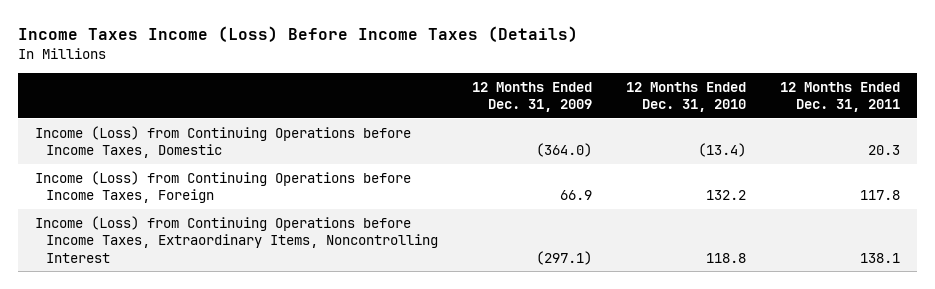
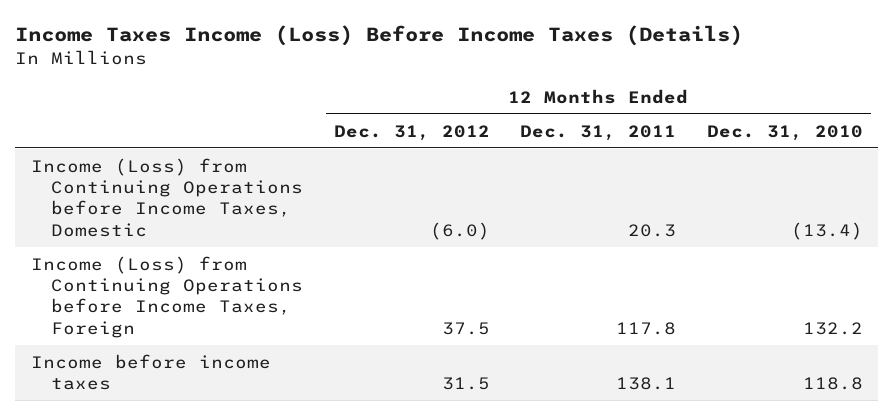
[471,81,592,113] 12 Months Ended Dec. 31, 2009 -> none
none -> [333,124,490,141] Dec. 31, 2012
[35,215,438,263] Income (Loss) from Continuing Operations before Income Taxes, Extraordinary Items, Noncontrolling Interest -> [30,353,271,390] Income before income taxes

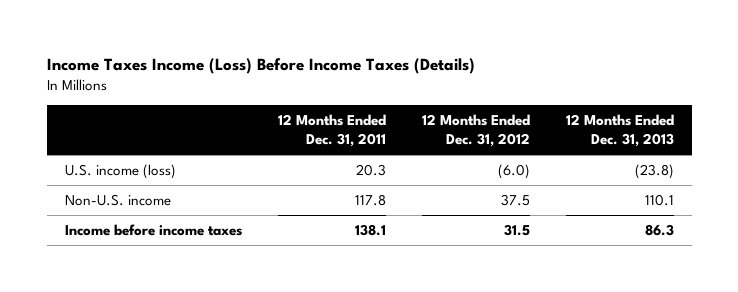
[706,124,863,141] Dec. 31, 2010 -> none
none -> [565,113,674,148] 12 Months Ended Dec. 31, 2013
[30,157,304,237] Income (Loss) from Continuing Operations before Income Taxes, Domestic -> [64,164,176,180] U.S. income (loss)
[30,255,304,338] Income (Loss) from Continuing Operations before Income Taxes, Foreign -> [64,194,171,207] Non-U.S. income

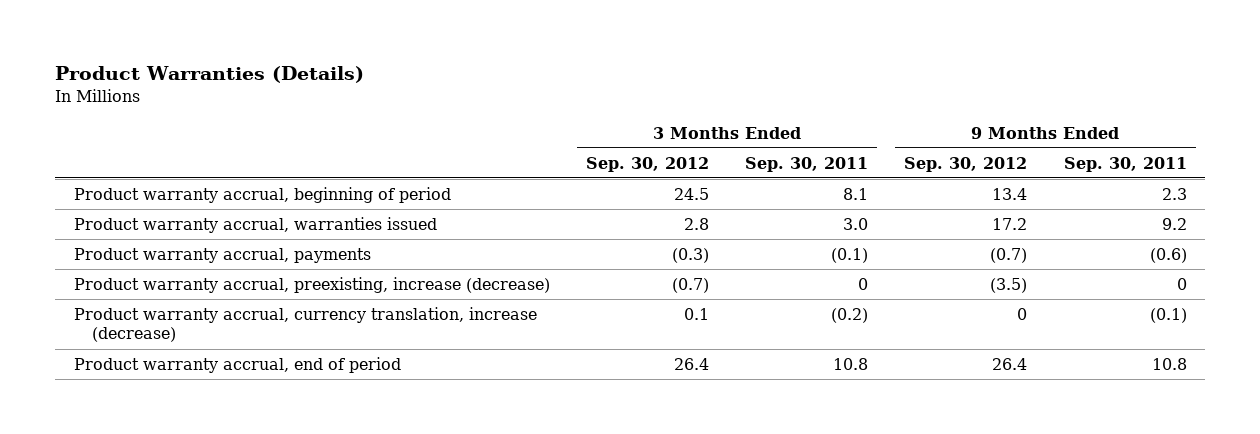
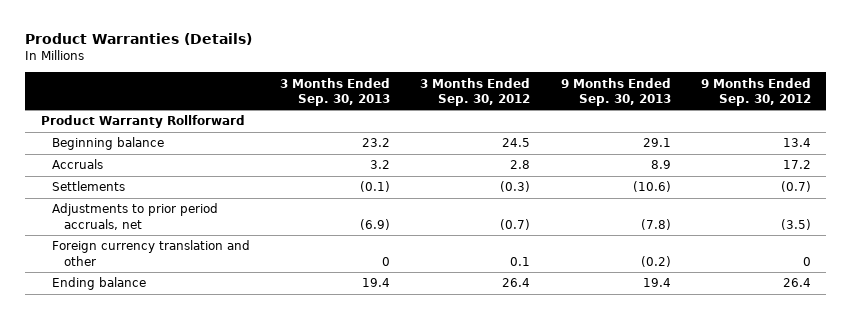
[745,156,869,172] Sep. 30, 2011 -> none
[1063,156,1187,172] Sep. 30, 2011 -> none
none -> [280,77,391,106] 3 Months Ended Sep. 30, 2013
none -> [560,77,671,106] 9 Months Ended Sep. 30, 2013
none -> [40,115,245,129] Product Warranty Rollforward
[73,186,451,203] Product warranty accrual, beginning of period -> [52,137,165,151] Beginning balance
[73,216,437,233] Product warranty accrual, warranties issued -> [52,159,104,170] Accruals
[73,247,371,263] Product warranty accrual, payments -> [52,181,126,192] Settlements
[73,276,550,293] Product warranty accrual, preexisting, increase (decrease) -> [52,203,219,230] Adjustments to prior period accruals, net
[73,306,537,343] Product warranty accrual, currency translation, increase (decrease) -> [52,240,251,266] Foreign currency translation and other
[73,356,401,373] Product warranty accrual, end of period -> [52,277,147,291] Ending balance

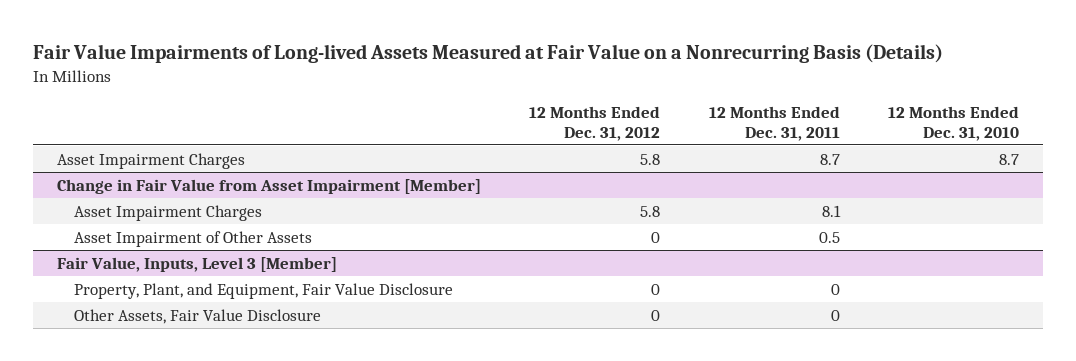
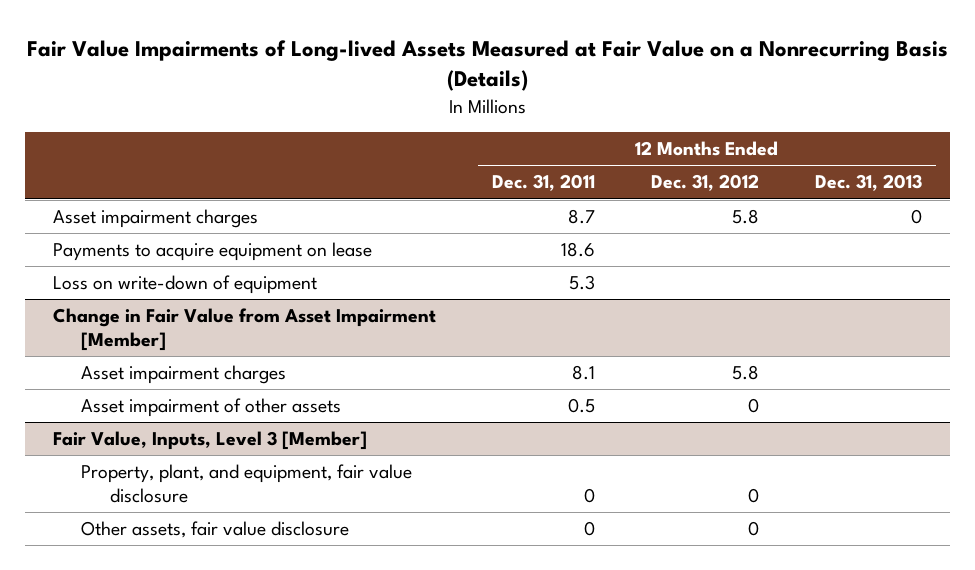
[887,105,1019,141] 12 Months Ended Dec. 31, 2010 -> none
none -> [815,174,923,192] Dec. 31, 2013
[57,152,246,169] Asset Impairment Charges -> [53,209,259,229] Asset impairment charges
none -> [53,242,373,262] Payments to acquire equipment on lease
none -> [53,275,318,295] Loss on write-down of equipment
[73,204,262,221] Asset Impairment Charges -> [81,365,287,385] Asset impairment charges
[73,230,312,247] Asset Impairment of Other Assets -> [81,398,342,418] Asset impairment of other assets
[73,282,453,299] Property, Plant, and Equipment, Fair Value Disclosure -> [81,464,413,504] Property, plant, and equipment, fair value disclosure
[73,308,321,324] Other Assets, Fair Value Disclosure -> [81,521,350,539] Other assets, fair value disclosure

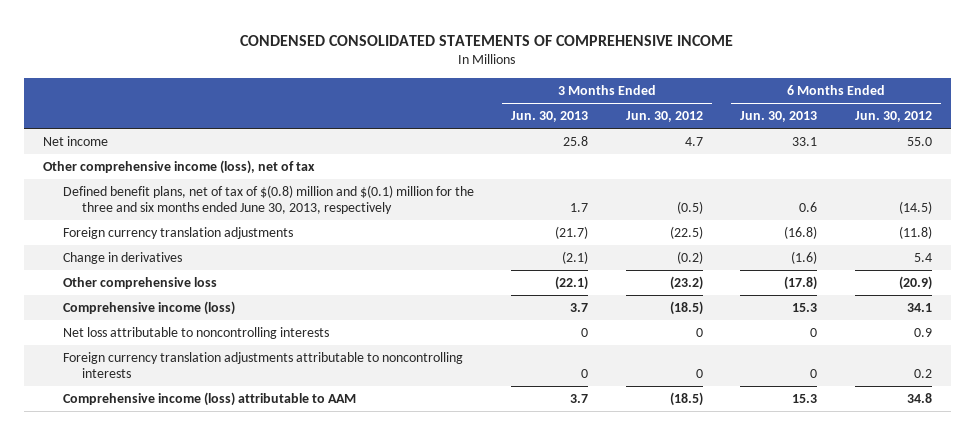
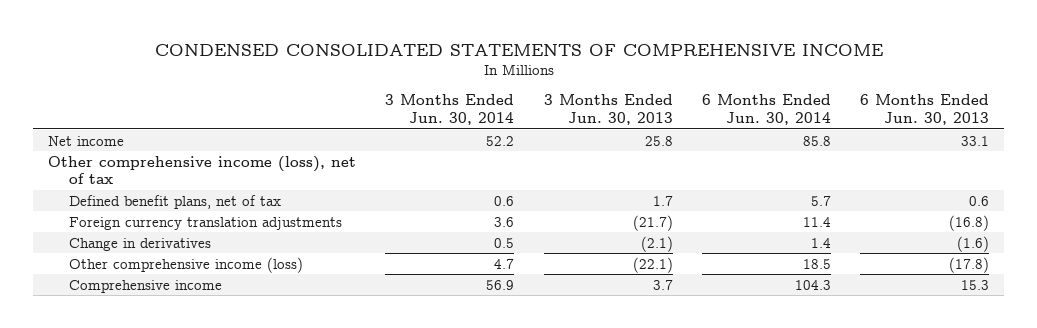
[625,111,703,123] Jun. 30, 2012 -> none
[854,111,932,123] Jun. 30, 2012 -> none
none -> [385,94,515,126] 3 Months Ended Jun. 30, 2014
none -> [701,94,831,126] 6 Months Ended Jun. 30, 2014
[62,185,474,215] Defined benefit plans, net of tax of $(0.8) million and $(0.1) million for the three and six months ended June 30, 2013, respectively -> [69,194,282,209] Defined benefit plans, net of tax
[62,327,329,340] Net loss attributable to noncontrolling interests -> none
[62,352,463,379] Foreign currency translation adjustments attributable to noncontrolling interests -> none
[62,392,356,407] Comprehensive income (loss) attributable to AAM -> none
[62,277,217,290] Other comprehensive loss -> [69,256,304,273] Other comprehensive income (loss)
[62,301,235,316] Comprehensive income (loss) -> [69,279,223,293] Comprehensive income

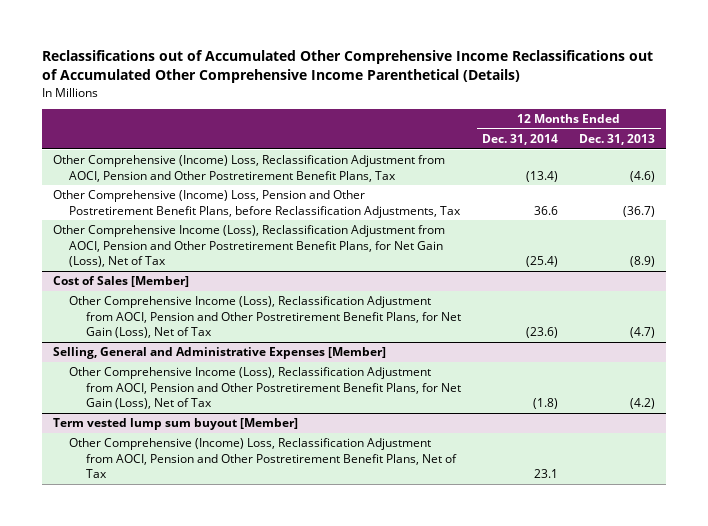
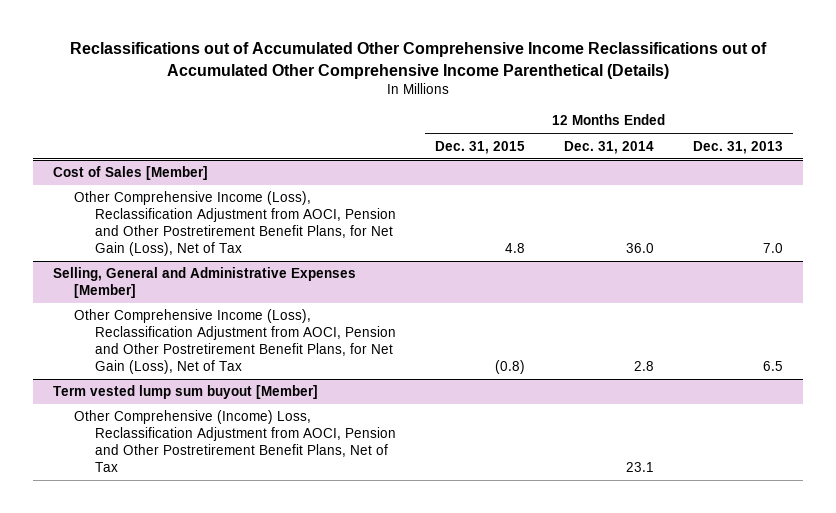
none -> [435,140,526,154] Dec. 31, 2015
[52,155,445,182] Other Comprehensive (Income) Loss, Reclassification Adjustment from AOCI, Pension and Other Postretirement Benefit Plans, Tax -> none
[52,190,462,218] Other Comprehensive (Income) Loss, Pension and Other Postretirement Benefit Plans, before Reclassification Adjustments, Tax -> none
[52,225,445,268] Other Comprehensive Income (Loss), Reclassification Adjustment from AOCI, Pension and Other Postretirement Benefit Plans, for Net Gain (Loss), Net of Tax -> none
[526,327,559,339] (23.6) -> [626,242,655,253] 36.0
[630,327,656,339] (4.7) -> [763,242,784,253] 7.0
[533,398,559,410] (1.8) -> [634,360,655,371] 2.8
[630,398,656,410] (4.2) -> [763,360,784,371] 6.5

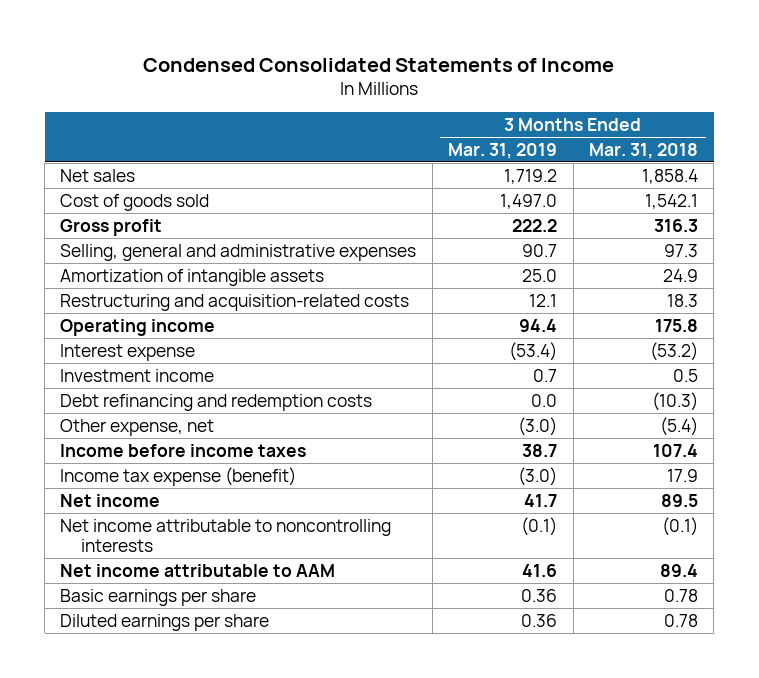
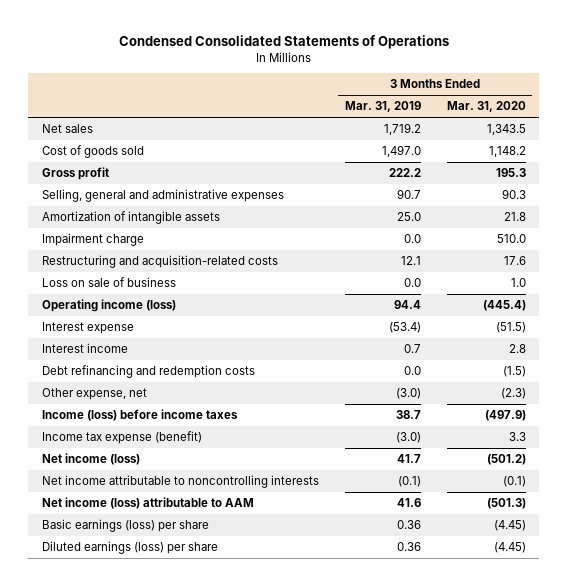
[143,57,615,72] Condensed Consolidated Statements of Income -> [118,35,449,50] Condensed Consolidated Statements of Operations
[589,142,699,159] Mar. 31, 2018 -> none
none -> [446,101,526,113] Mar. 31, 2020
none -> [41,233,144,247] Impairment charge
none -> [41,277,176,288] Loss on sale of business
[60,318,216,336] Operating income -> [41,299,176,313] Operating income (loss)
[60,368,215,382] Investment income -> [41,343,128,354] Interest income
[60,443,307,457] Income before income taxes -> [41,409,238,422] Income (loss) before income taxes
[60,493,161,507] Net income -> [41,453,140,466] Net income (loss)
[60,563,336,577] Net income attributable to AAM -> [41,497,254,510] Net income (loss) attributable to AAM
[60,588,257,606] Basic earnings per share -> [41,519,209,533] Basic earnings (loss) per share
[60,613,270,631] Diluted earnings per share -> [41,541,218,555] Diluted earnings (loss) per share

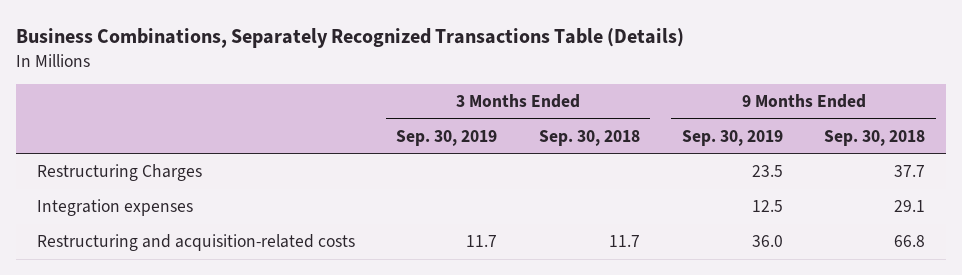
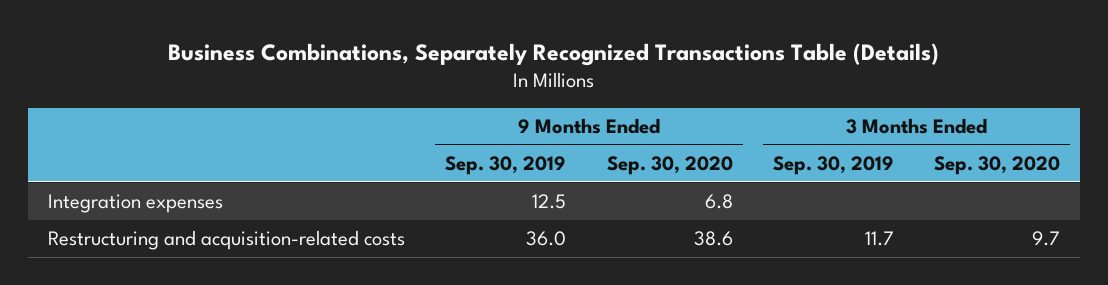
[539,129,641,146] Sep. 30, 2018 -> none
[824,129,926,146] Sep. 30, 2018 -> none
none -> [606,155,733,175] Sep. 30, 2020
none -> [934,155,1061,175] Sep. 30, 2020
[36,164,202,182] Restructuring Charges -> none

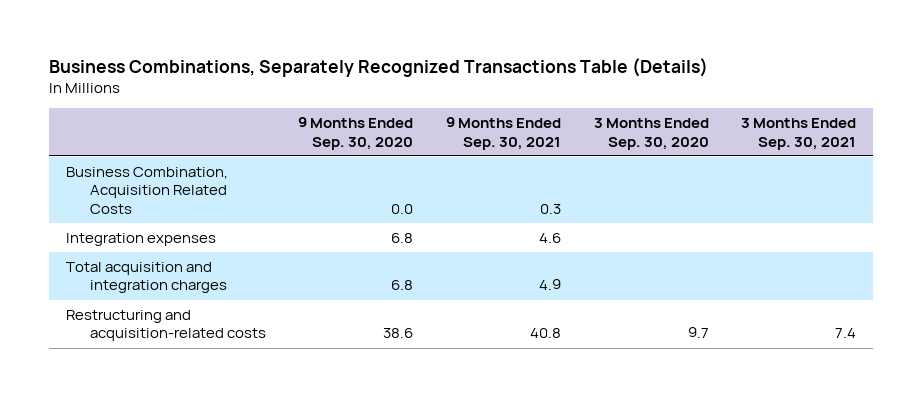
[445,155,567,175] Sep. 30, 2019 -> none
[772,155,894,175] Sep. 30, 2019 -> none
none -> [445,117,561,150] 9 Months Ended Sep. 30, 2021
none -> [741,118,857,150] 3 Months Ended Sep. 30, 2021
none -> [65,167,228,214] Business Combination, Acquisition Related Costs
none -> [65,262,227,294] Total acquisition and integration charges

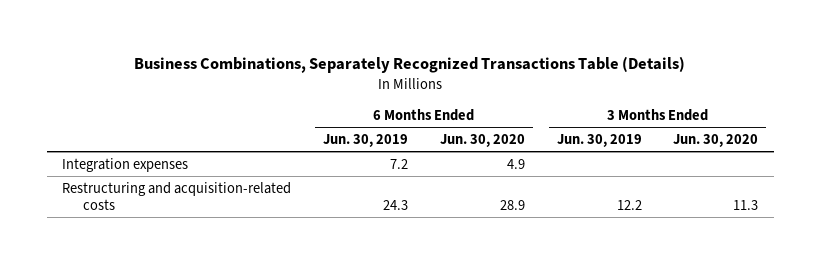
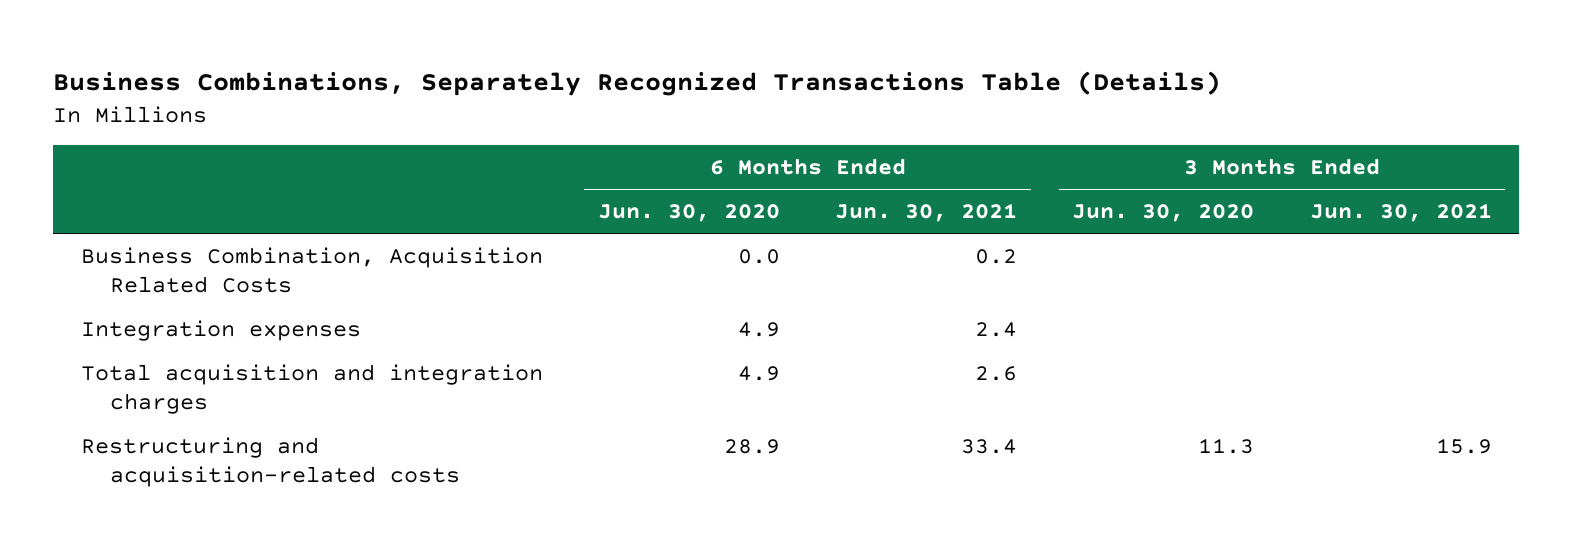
[323,133,409,147] Jun. 30, 2019 -> none
[556,133,642,147] Jun. 30, 2019 -> none
none -> [835,203,1018,223] Jun. 30, 2021
none -> [1309,203,1492,223] Jun. 30, 2021
none -> [80,246,543,294] Business Combination, Acquisition Related Costs
none -> [80,363,543,415] Total acquisition and integration charges

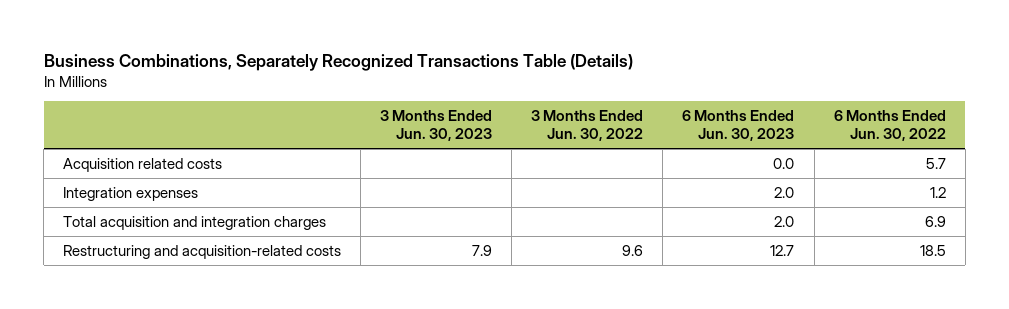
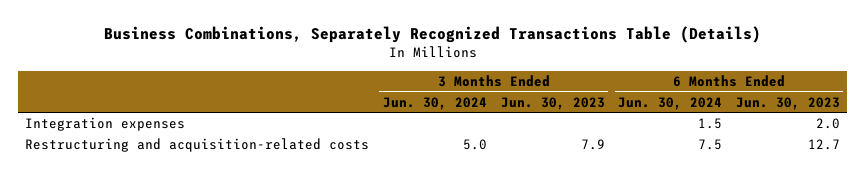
[531,110,644,142] 3 Months Ended Jun. 30, 2022 -> none
[833,110,946,142] 6 Months Ended Jun. 30, 2022 -> none
none -> [382,96,487,110] Jun. 30, 2024
none -> [618,96,723,110] Jun. 30, 2024
[63,158,223,173] Acquisition related costs -> none
[63,216,327,231] Total acquisition and integration charges -> none

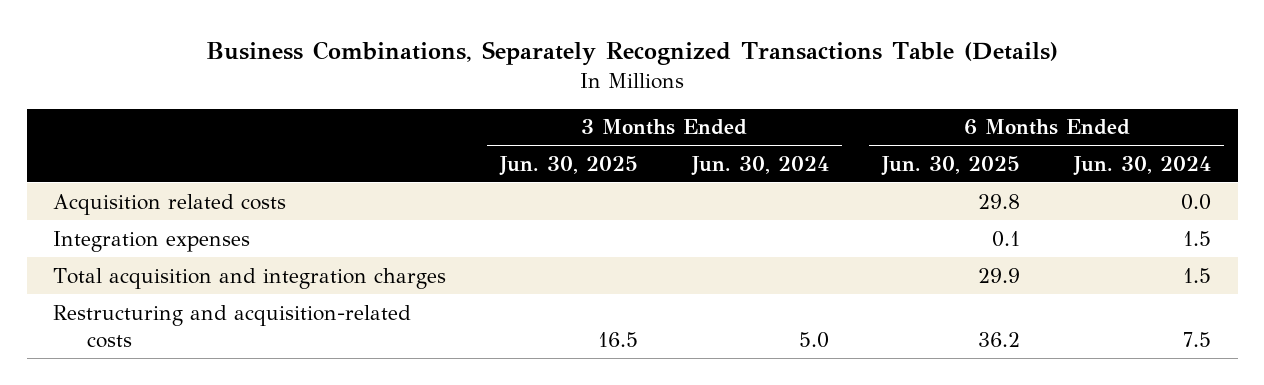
[500,96,605,110] Jun. 30, 2023 -> none
[736,96,841,110] Jun. 30, 2023 -> none
none -> [499,155,639,176] Jun. 30, 2025
none -> [881,155,1021,176] Jun. 30, 2025
none -> [53,193,287,215] Acquisition related costs
none -> [53,267,447,289] Total acquisition and integration charges

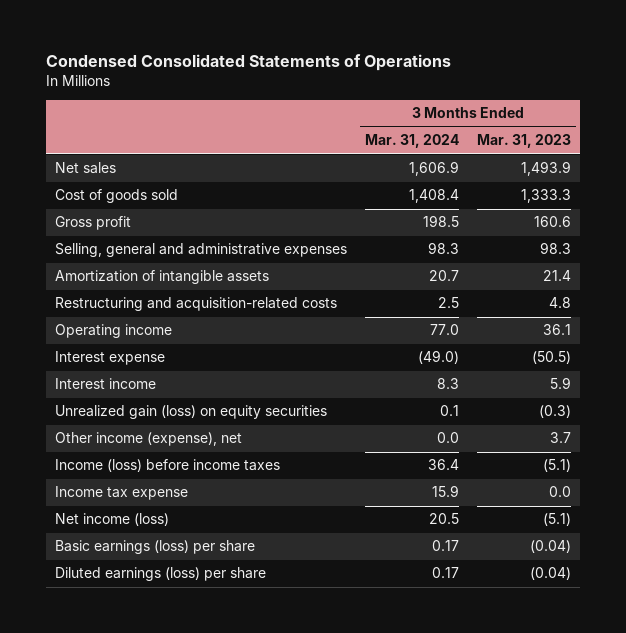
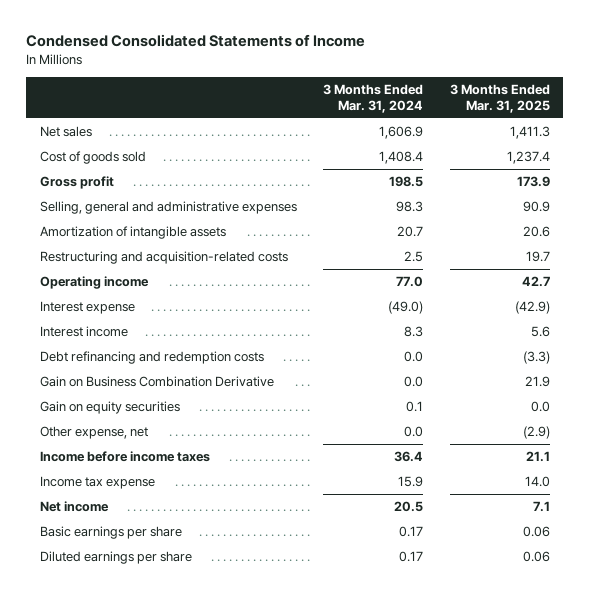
[45,54,451,72] Condensed Consolidated Statements of Operations -> [26,34,366,48] Condensed Consolidated Statements of Income
[477,134,572,149] Mar. 31, 2023 -> none
none -> [449,83,550,114] 3 Months Ended Mar. 31, 2025
none -> [39,350,264,364] Debt refinancing and redemption costs
none -> [39,375,274,387] Gain on Business Combination Derivative
[54,405,327,420] Unrealized gain (loss) on equity securities -> [39,400,180,414] Gain on equity securities
[54,432,242,447] Other income (expense), net -> [39,425,148,439] Other expense, net
[54,459,280,473] Income (loss) before income taxes -> [39,450,210,462] Income before income taxes
[54,513,169,527] Net income (loss) -> [39,500,109,512] Net income
[54,540,255,555] Basic earnings (loss) per share -> [39,525,182,539] Basic earnings per share
[54,567,266,582] Diluted earnings (loss) per share -> [39,550,192,564] Diluted earnings per share

